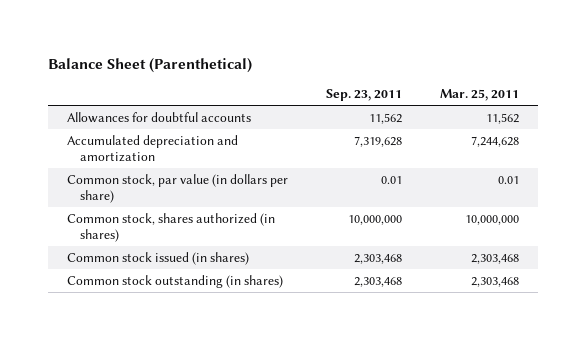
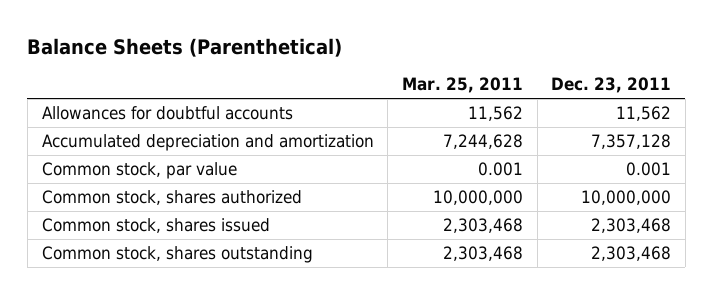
[47,57,252,73] Balance Sheet (Parenthetical) -> [27,37,343,57] Balance Sheets (Parenthetical)
[326,89,403,102] Sep. 23, 2011 -> none
none -> [551,77,672,94] Dec. 23, 2011
[66,173,288,204] Common stock, par value (in dollars per share) -> [41,162,237,180] Common stock, par value
[498,175,520,184] 0.01 -> [477,162,523,177] 0.001
[66,212,275,243] Common stock, shares authorized (in shares) -> [41,190,302,206] Common stock, shares authorized
[66,251,249,265] Common stock issued (in shares) -> [41,218,270,234] Common stock, shares issued
[66,274,283,288] Common stock outstanding (in shares) -> [41,246,313,264] Common stock, shares outstanding

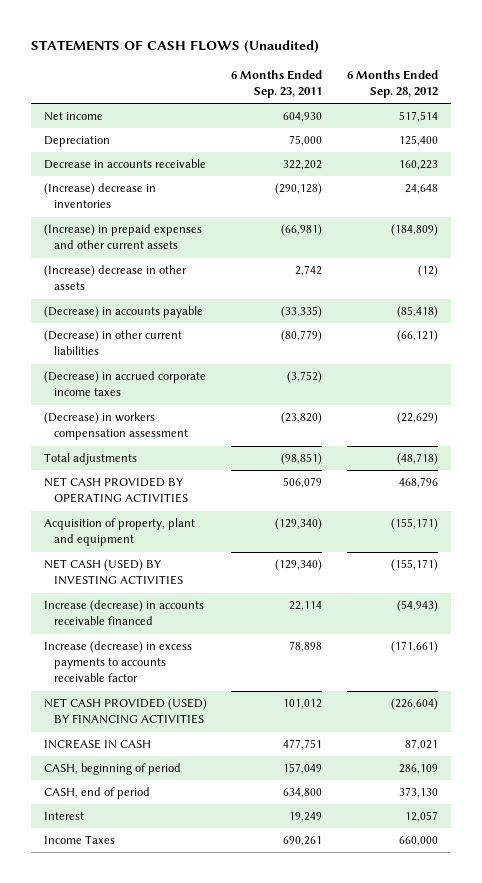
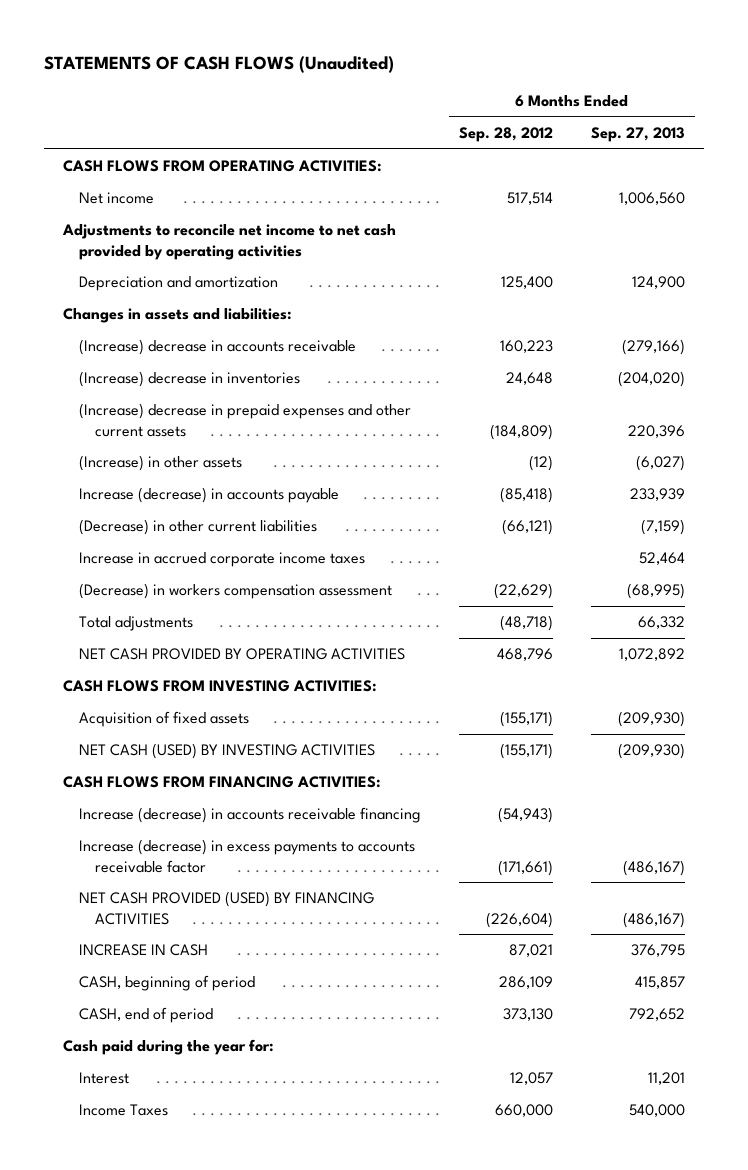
[231,69,323,99] 6 Months Ended Sep. 23, 2011 -> none
none -> [591,127,686,143] Sep. 27, 2013
none -> [62,160,382,173] CASH FLOWS FROM OPERATING ACTIVITIES:
none -> [61,224,396,260] Adjustments to reconcile net income to net cash provided by operating activities
[43,136,110,148] Depreciation -> [78,276,278,292] Depreciation and amortization
none -> [62,308,292,324] Changes in assets and liabilities:
[43,159,206,170] Decrease in accounts receivable -> [78,339,356,356] (Increase) decrease in accounts receivable
[43,224,202,250] (Increase) in prepaid expenses and other current assets -> [78,403,411,437] (Increase) decrease in prepaid expenses and other current assets
[43,265,187,291] (Increase) decrease in other assets -> [78,455,242,472] (Increase) in other assets
[43,306,203,319] (Decrease) in accounts payable -> [78,487,339,504] Increase (decrease) in accounts payable
[43,371,206,397] (Decrease) in accrued corporate income taxes -> [78,552,365,568] Increase in accrued corporate income taxes
none -> [62,680,377,693] CASH FLOWS FROM INVESTING ACTIVITIES:
[43,518,195,547] Acquisition of property, plant and equipment -> [78,711,249,728] Acquisition of fixed assets
none -> [62,776,381,789] CASH FLOWS FROM FINANCING ACTIVITIES:
[43,600,204,626] Increase (decrease) in accounts receivable financed -> [78,807,421,824] Increase (decrease) in accounts receivable financing
none -> [62,1039,274,1056] Cash paid during the year for:

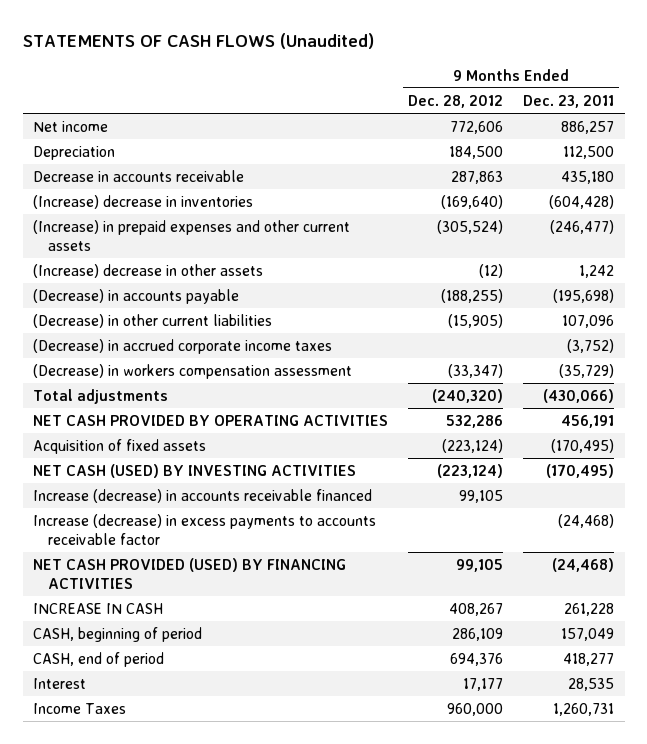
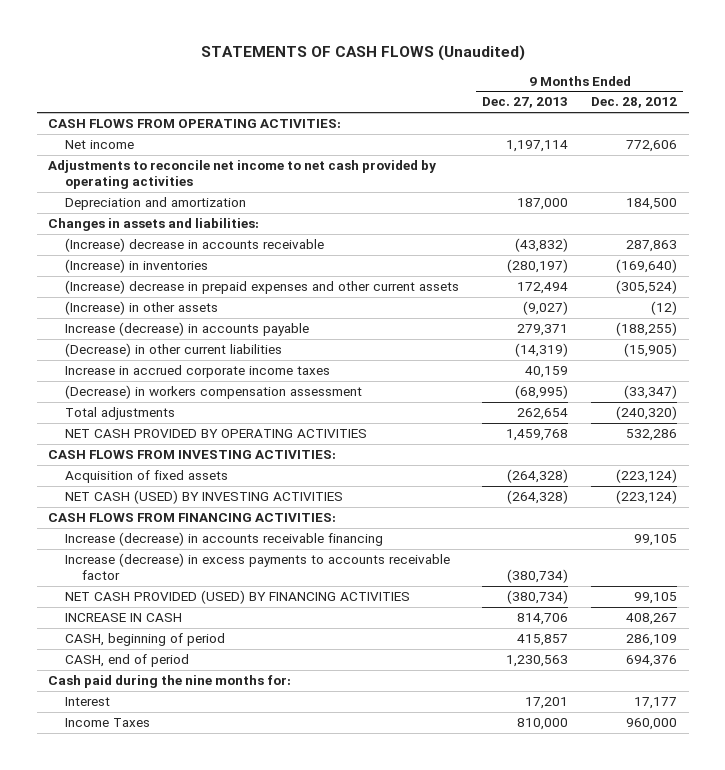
[523,94,615,108] Dec. 23, 2011 -> none
none -> [482,97,569,109] Dec. 27, 2013
none -> [48,119,342,129] CASH FLOWS FROM OPERATING ACTIVITIES:
none -> [48,160,437,190] Adjustments to reconcile net income to net cash provided by operating activities
[32,145,115,160] Depreciation -> [64,197,246,211] Depreciation and amortization
none -> [48,218,260,232] Changes in assets and liabilities:
[32,169,244,182] Decrease in accounts receivable -> [64,238,324,253] (Increase) decrease in accounts receivable
[32,194,253,209] (Increase) decrease in inventories -> [64,259,208,274] (Increase) in inventories
[32,219,350,251] (Increase) in prepaid expenses and other current assets -> [64,280,459,295] (Increase) decrease in prepaid expenses and other current assets
[32,263,263,278] (Increase) decrease in other assets -> [64,301,218,316] (Increase) in other assets
[32,288,239,304] (Decrease) in accounts payable -> [64,322,309,337] Increase (decrease) in accounts payable
[32,338,332,354] (Decrease) in accrued corporate income taxes -> [64,365,330,379] Increase in accrued corporate income taxes
none -> [48,450,337,460] CASH FLOWS FROM INVESTING ACTIVITIES:
none -> [48,513,337,523] CASH FLOWS FROM FINANCING ACTIVITIES:
[32,488,372,503] Increase (decrease) in accounts receivable financed -> [64,532,383,547] Increase (decrease) in accounts receivable financing
none -> [48,675,292,689] Cash paid during the nine months for:

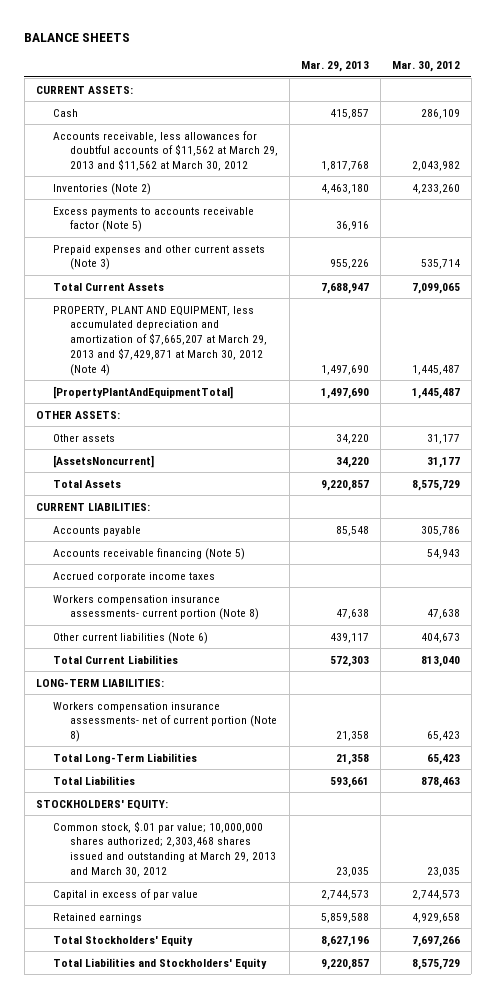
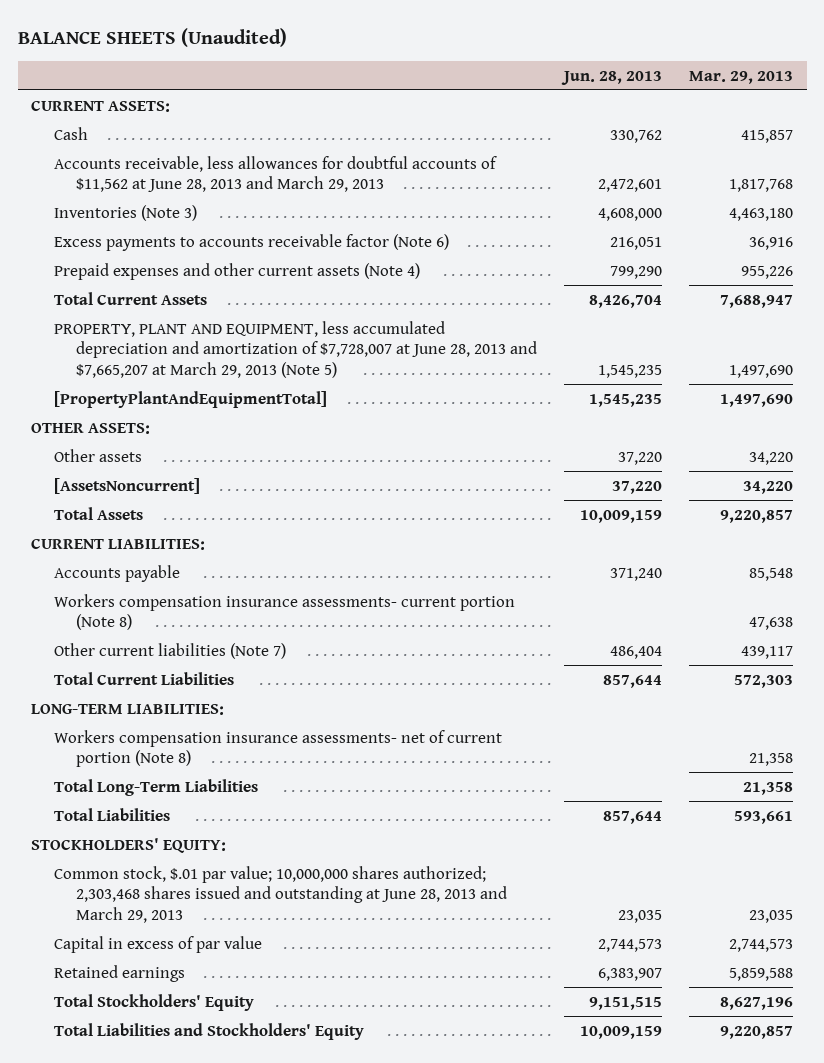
[24,33,131,43] BALANCE SHEETS -> [17,28,287,48] BALANCE SHEETS (Unaudited)
[391,61,460,73] Mar. 30, 2012 -> none
none -> [561,70,663,85] Jun. 28, 2013
[52,130,278,172] Accounts receivable, less allowances for doubtful accounts of $11,562 at March 29, 2013 and $11,562 at March 30, 2012 -> [53,155,497,193] Accounts receivable, less allowances for doubtful accounts of $11,562 at June 28, 2013 and March 29, 2013
[52,182,151,195] Inventories (Note 2) -> [53,204,197,221] Inventories (Note 3)
[52,206,254,233] Excess payments to accounts receivable factor (Note 5) -> [53,233,449,251] Excess payments to accounts receivable factor (Note 6)
[52,244,265,271] Prepaid expenses and other current assets (Note 3) -> [53,262,420,280] Prepaid expenses and other current assets (Note 4)
[52,305,267,376] PROPERTY, PLANT AND EQUIPMENT, less accumulated depreciation and amortization of $7,665,207 at March 29, 2013 and $7,429,871 at March 30, 2012 (Note 4) -> [53,320,538,378] PROPERTY, PLANT AND EQUIPMENT, less accumulated depreciation and amortization of $7,728,007 at June 28, 2013 and $7,665,207 at March 29, 2013 (Note 5)
[52,547,245,560] Accounts receivable financing (Note 5) -> none
[52,571,215,582] Accrued corporate income taxes -> none
[52,631,208,644] Other current liabilities (Note 6) -> [53,642,286,659] Other current liabilities (Note 7)
[52,820,276,877] Common stock, $.01 par value; 10,000,000 shares authorized; 2,303,468 shares issued and outstanding at March 29, 2013 and March 30, 2012 -> [53,865,508,923] Common stock, $.01 par value; 10,000,000 shares authorized; 2,303,468 shares issued and outstanding at June 28, 2013 and March 29, 2013

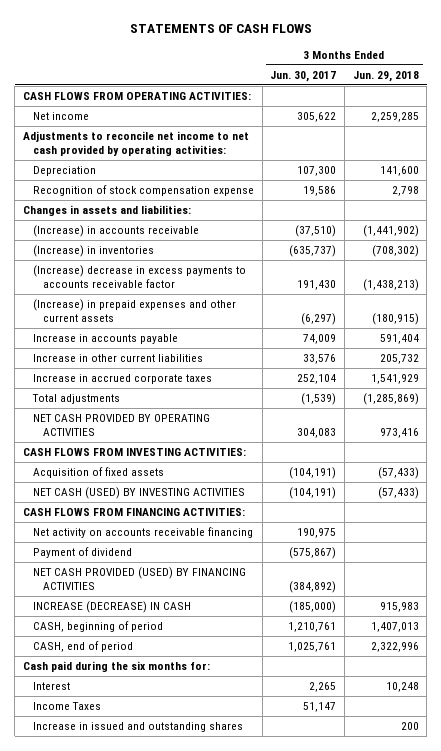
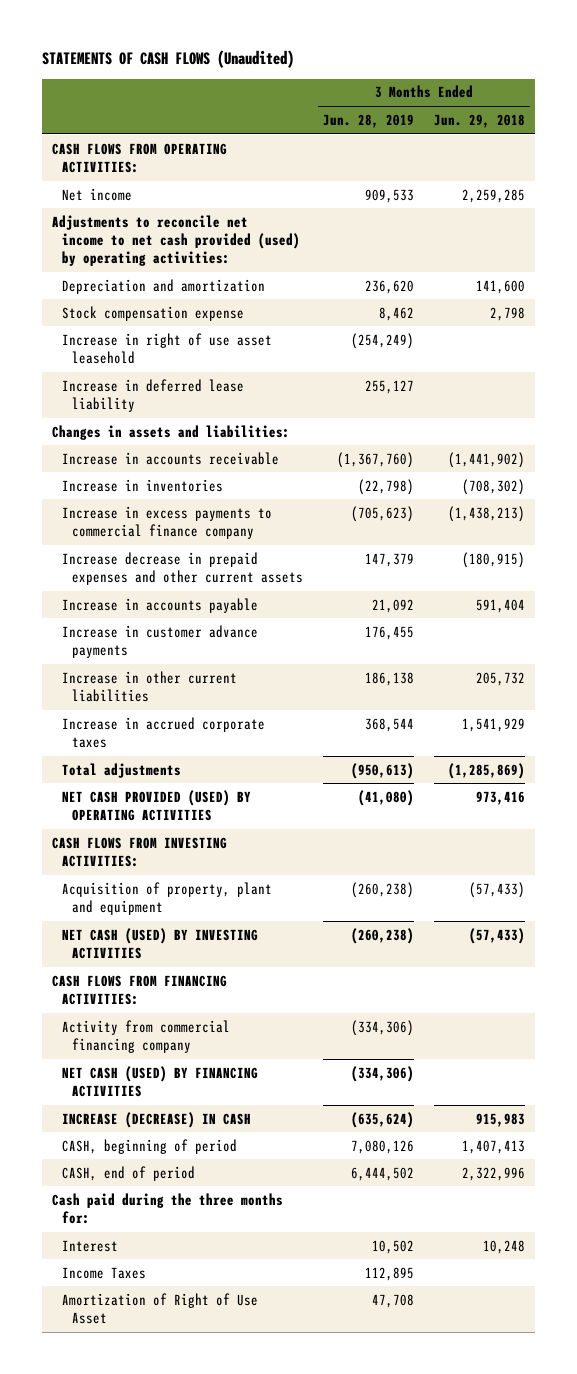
[129,23,312,33] STATEMENTS OF CASH FLOWS -> [41,50,294,69] STATEMENTS OF CASH FLOWS (Unaudited)
[270,70,337,82] Jun. 30, 2017 -> none
none -> [323,113,415,128] Jun. 28, 2019
[22,131,249,156] Adjustments to reconcile net income to net cash provided by operating activities: -> [51,214,301,267] Adjustments to reconcile net income to net cash provided (used) by operating activities:
[33,166,97,177] Depreciation -> [62,278,266,294] Depreciation and amortization
[33,185,255,197] Recognition of stock compensation expense -> [62,305,245,321] Stock compensation expense
none -> [62,332,273,365] Increase in right of use asset leasehold
none -> [62,378,245,413] Increase in deferred lease liability
[33,225,200,238] (Increase) in accounts receivable -> [62,451,280,465] Increase in accounts receivable
[33,245,155,258] (Increase) in inventories -> [62,478,224,492] Increase in inventories
[33,265,247,288] (Increase) decrease in excess payments to accounts receivable factor -> [62,505,273,540] Increase in excess payments to commercial finance company
[33,299,237,322] (Increase) in prepaid expenses and other current assets -> [62,551,304,586] Increase decrease in prepaid expenses and other current assets
none -> [62,624,259,659] Increase in customer advance payments
[33,414,211,436] NET CASH PROVIDED BY OPERATING ACTIVITIES -> [62,789,252,822] NET CASH PROVIDED (USED) BY OPERATING ACTIVITIES
[33,467,165,479] Acquisition of fixed assets -> [62,881,273,916] Acquisition of property, plant and equipment
[33,547,133,559] Payment of dividend -> none
[33,527,254,539] Net activity on accounts receivable financing -> [62,1019,231,1054] Activity from commercial financing company
[33,567,247,590] NET CASH PROVIDED (USED) BY FINANCING ACTIVITIES -> [62,1065,259,1098] NET CASH (USED) BY FINANCING ACTIVITIES
[370,622,419,633] 1,407,013 -> [462,1139,526,1154] 1,407,413
[22,661,210,673] Cash paid during the six months for: -> [51,1192,283,1225] Cash paid during the three months for:
[33,722,244,733] Increase in issued and outstanding shares -> none
none -> [62,1292,259,1325] Amortization of Right of Use Asset

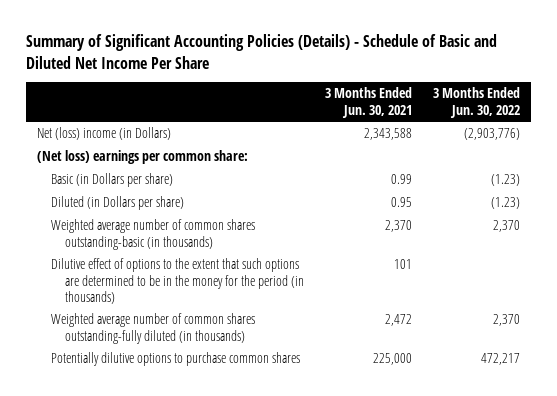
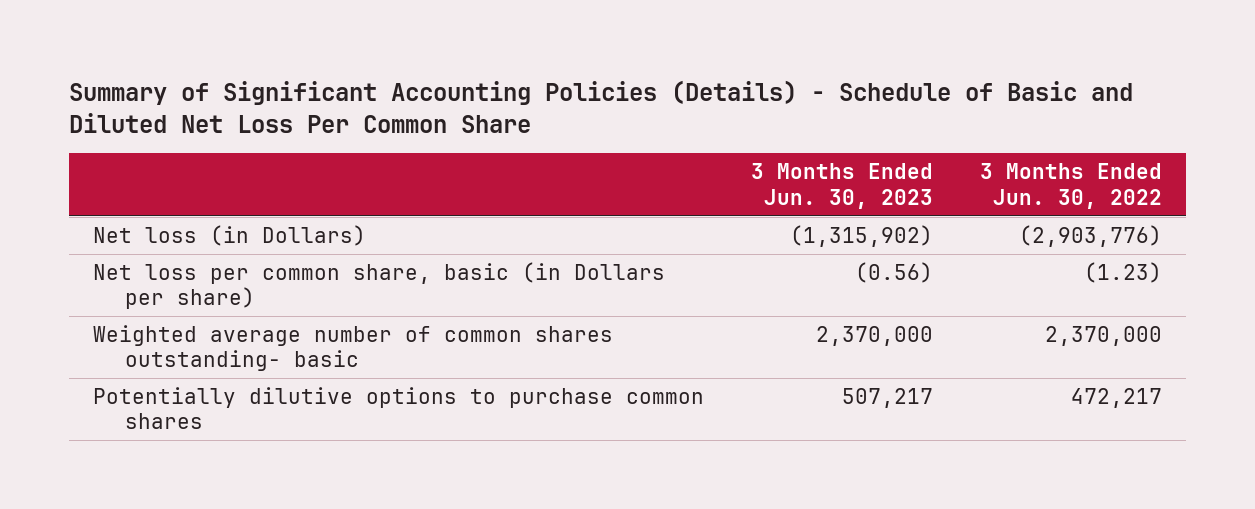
[25,34,497,69] Summary of Significant Accounting Policies (Details) - Schedule of Basic and Diluted Net Income Per Share -> [68,79,1133,133] Summary of Significant Accounting Policies (Details) - Schedule of Basic and Diluted Net Loss Per Common Share
[324,87,412,118] 3 Months Ended Jun. 30, 2021 -> none
none -> [750,163,933,209] 3 Months Ended Jun. 30, 2023
[36,150,248,165] (Net loss) earnings per common share: -> none
[50,196,184,211] Diluted (in Dollars per share) -> none
[50,258,304,304] Dilutive effect of options to the extent that such options are determined to be in the money for the period (in thousands) -> none
[50,313,255,344] Weighted average number of common shares outstanding-fully diluted (in thousands) -> none
[36,127,171,141] Net (loss) income (in Dollars) -> [92,224,366,246] Net loss (in Dollars)
[50,173,173,188] Basic (in Dollars per share) -> [92,261,665,310] Net loss per common share, basic (in Dollars per share)
[50,219,255,250] Weighted average number of common shares outstanding-basic (in thousands) -> [92,324,613,372] Weighted average number of common shares outstanding- basic
[492,220,520,233] 2,370 -> [1045,325,1163,346] 2,370,000

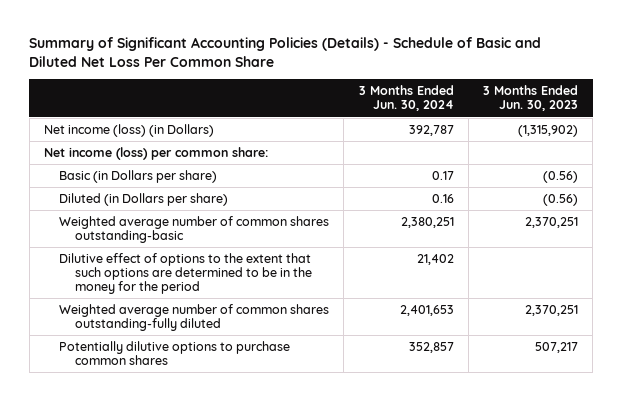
[980,163,1163,209] 3 Months Ended Jun. 30, 2022 -> none
none -> [358,85,454,112] 3 Months Ended Jun. 30, 2024
[92,224,366,246] Net loss (in Dollars) -> [43,123,214,137] Net income (loss) (in Dollars)
none -> [43,146,268,160] Net income (loss) per common share:
[92,261,665,310] Net loss per common share, basic (in Dollars per share) -> [59,169,218,183] Basic (in Dollars per share)
none -> [59,192,229,206] Diluted (in Dollars per share)
[92,324,613,372] Weighted average number of common shares outstanding- basic -> [59,215,330,244] Weighted average number of common shares outstanding-basic
[815,325,933,346] 2,370,000 -> [525,216,579,228] 2,370,251
none -> [59,252,312,295] Dilutive effect of options to the extent that such options are determined to be in the money for the period
none -> [59,303,330,332] Weighted average number of common shares outstanding-fully diluted

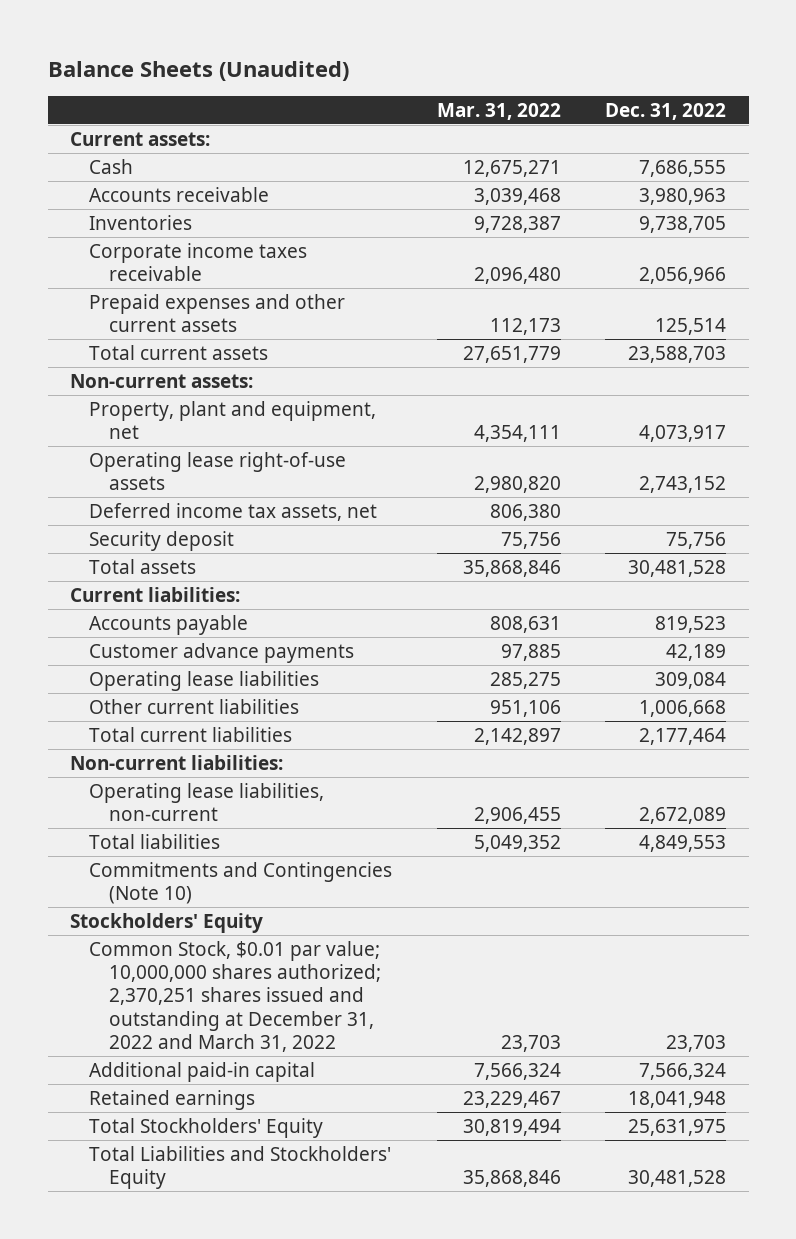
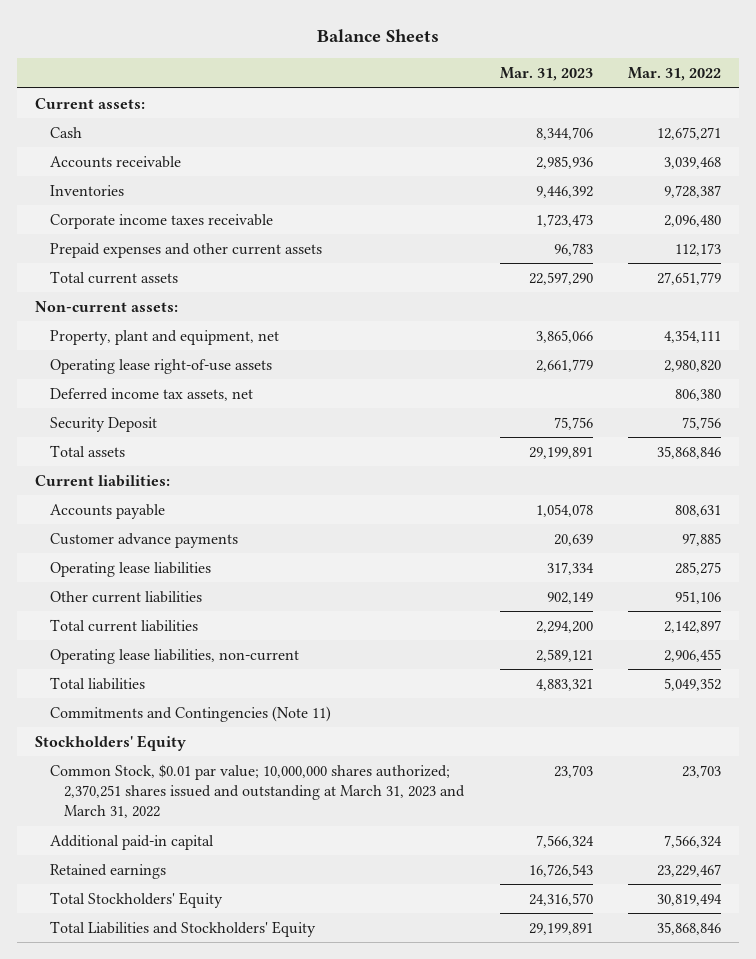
[47,60,349,81] Balance Sheets (Unaudited) -> [316,29,439,43] Balance Sheets
[605,102,727,120] Dec. 31, 2022 -> none
none -> [499,67,593,82] Mar. 31, 2023
[89,530,235,551] Security deposit -> [49,416,157,432] Security Deposit
[69,754,283,770] Non-current liabilities: -> none
[89,861,393,905] Commitments and Contingencies (Note 10) -> [49,705,331,722] Commitments and Contingencies (Note 11)
[89,940,381,1052] Common Stock, $0.01 par value; 10,000,000 shares authorized; 2,370,251 shares issued and outstanding at December 31, 2022 and March 31, 2022 -> [49,763,466,819] Common Stock, $0.01 par value; 10,000,000 shares authorized; 2,370,251 shares issued and outstanding at March 31, 2023 and March 31, 2022

